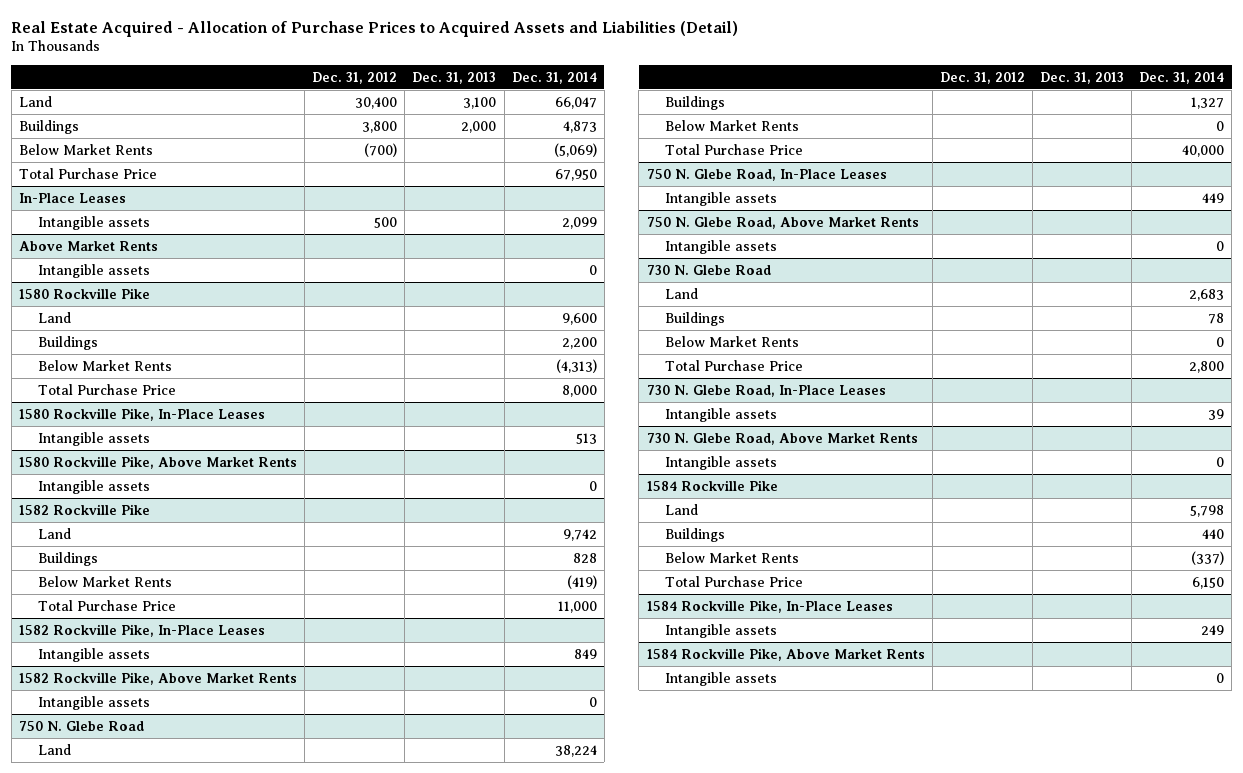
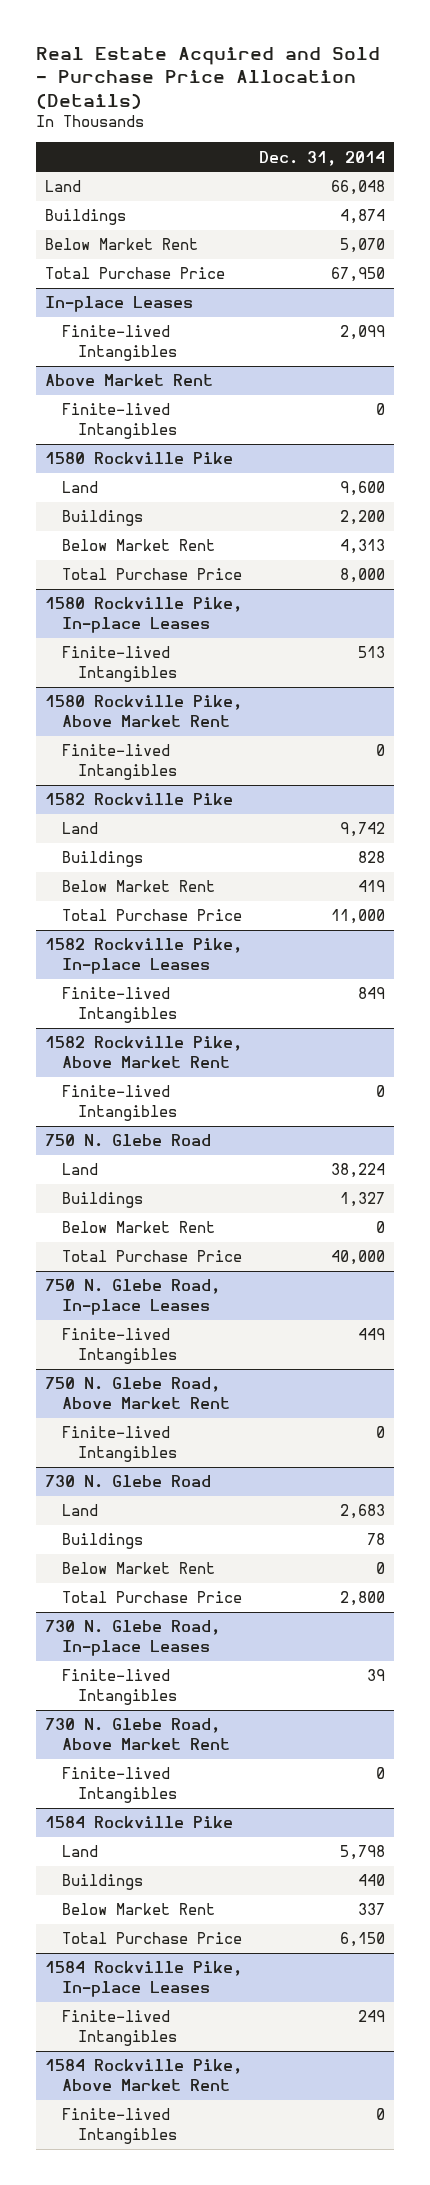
[11,20,739,37] Real Estate Acquired - Allocation of Purchase Prices to Acquired Assets and Liabilities (Detail) -> [36,46,381,109] Real Estate Acquired and Sold - Purchase Price Allocation (Details)
[312,71,398,84] Dec. 31, 2012 -> none
[412,71,497,84] Dec. 31, 2013 -> none
[554,96,597,109] 66,047 -> [331,180,386,196] 66,048
[562,120,597,133] 4,873 -> [340,209,386,225] 4,874
[18,143,153,155] Below Market Rents -> [44,238,198,251] Below Market Rent
[553,142,597,157] (5,069) -> [340,238,386,254] 5,070
[18,192,126,203] In-Place Leases -> [44,296,193,313] In-place Leases
[37,215,150,230] Intangible assets -> [61,325,178,361] Finite-lived Intangibles
[18,240,158,251] Above Market Rents -> [44,374,213,387] Above Market Rent
[37,263,150,278] Intangible assets -> [61,403,178,439] Finite-lived Intangibles
[37,359,172,371] Below Market Rents -> [61,539,215,552] Below Market Rent
[555,358,597,373] (4,313) -> [340,539,386,555] 4,313
[18,407,265,421] 1580 Rockville Pike, In-Place Leases -> [44,597,242,633] 1580 Rockville Pike, In-place Leases
[37,431,150,446] Intangible assets -> [61,646,178,682] Finite-lived Intangibles
[18,455,297,469] 1580 Rockville Pike, Above Market Rents -> [44,695,242,727] 1580 Rockville Pike, Above Market Rent
[37,479,150,494] Intangible assets -> [61,744,178,780] Finite-lived Intangibles
[37,575,172,587] Below Market Rents -> [61,880,215,893] Below Market Rent
[566,574,597,589] (419) -> [358,880,386,893] 419
[18,623,265,637] 1582 Rockville Pike, In-Place Leases -> [44,938,242,974] 1582 Rockville Pike, In-place Leases
[37,647,150,662] Intangible assets -> [61,987,178,1023] Finite-lived Intangibles
[18,671,297,685] 1582 Rockville Pike, Above Market Rents -> [44,1036,242,1068] 1582 Rockville Pike, Above Market Rent
[37,695,150,710] Intangible assets -> [61,1085,178,1121] Finite-lived Intangibles
[665,119,800,131] Below Market Rents -> [61,1221,215,1234] Below Market Rent
[646,168,887,181] 750 N. Glebe Road, In-Place Leases -> [44,1279,220,1315] 750 N. Glebe Road, In-place Leases
[665,191,778,206] Intangible assets -> [61,1328,178,1364] Finite-lived Intangibles
[646,216,919,229] 750 N. Glebe Road, Above Market Rents -> [44,1377,230,1409] 750 N. Glebe Road, Above Market Rent
[665,239,778,254] Intangible assets -> [61,1426,178,1462] Finite-lived Intangibles
[665,335,800,347] Below Market Rents -> [61,1562,215,1575] Below Market Rent
[646,384,886,397] 730 N. Glebe Road, In-Place Leases -> [44,1620,220,1656] 730 N. Glebe Road, In-place Leases
[665,407,778,422] Intangible assets -> [61,1669,178,1705] Finite-lived Intangibles
[646,432,918,445] 730 N. Glebe Road, Above Market Rents -> [44,1718,230,1750] 730 N. Glebe Road, Above Market Rent
[665,455,778,470] Intangible assets -> [61,1767,178,1803] Finite-lived Intangibles
[665,551,800,563] Below Market Rents -> [61,1903,215,1916] Below Market Rent
[1191,550,1225,565] (337) -> [358,1903,386,1916] 337
[646,599,893,613] 1584 Rockville Pike, In-Place Leases -> [44,1961,242,1997] 1584 Rockville Pike, In-place Leases
[665,623,778,638] Intangible assets -> [61,2010,178,2046] Finite-lived Intangibles
[646,647,925,661] 1584 Rockville Pike, Above Market Rents -> [44,2059,242,2091] 1584 Rockville Pike, Above Market Rent
[665,671,778,686] Intangible assets -> [61,2108,178,2144] Finite-lived Intangibles

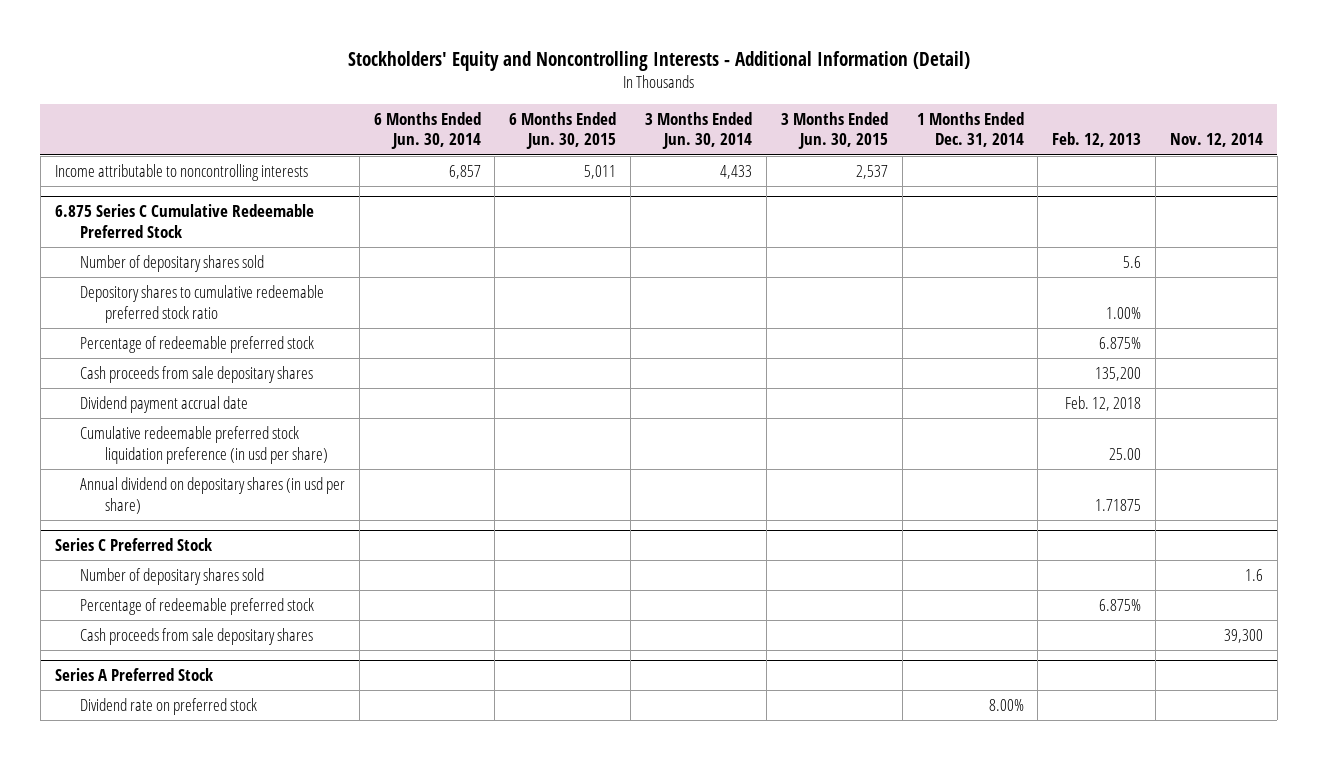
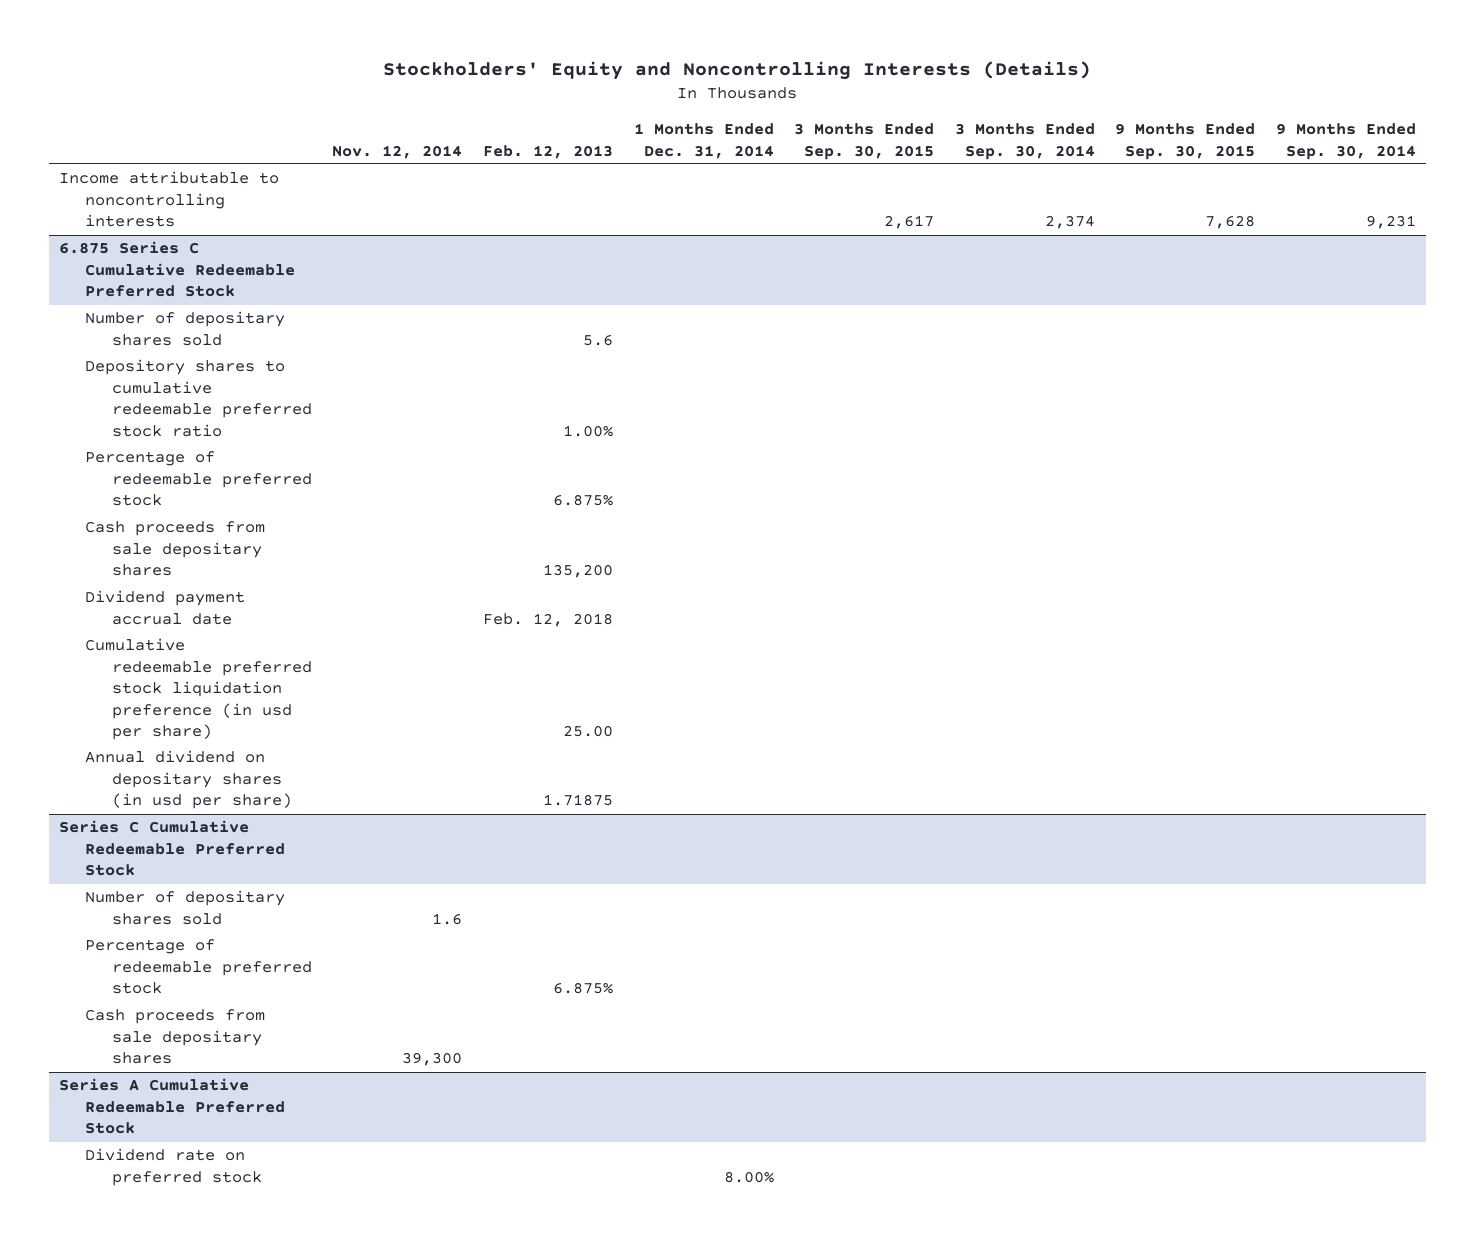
[347,50,970,71] Stockholders' Equity and Noncontrolling Interests - Additional Information (Detail) -> [383,61,1092,81] Stockholders' Equity and Noncontrolling Interests (Details)
[373,111,481,150] 6 Months Ended Jun. 30, 2014 -> none
[509,111,617,150] 6 Months Ended Jun. 30, 2015 -> none
[645,111,753,150] 3 Months Ended Jun. 30, 2014 -> none
[780,111,888,150] 3 Months Ended Jun. 30, 2015 -> none
none -> [794,123,935,160] 3 Months Ended Sep. 30, 2015
none -> [954,123,1095,160] 3 Months Ended Sep. 30, 2014
none -> [1115,123,1256,160] 9 Months Ended Sep. 30, 2015
none -> [1276,123,1417,160] 9 Months Ended Sep. 30, 2014
[54,538,212,552] Series C Preferred Stock -> [58,820,286,877] Series C Cumulative Redeemable Preferred Stock
[54,668,213,682] Series A Preferred Stock -> [58,1078,286,1135] Series A Cumulative Redeemable Preferred Stock

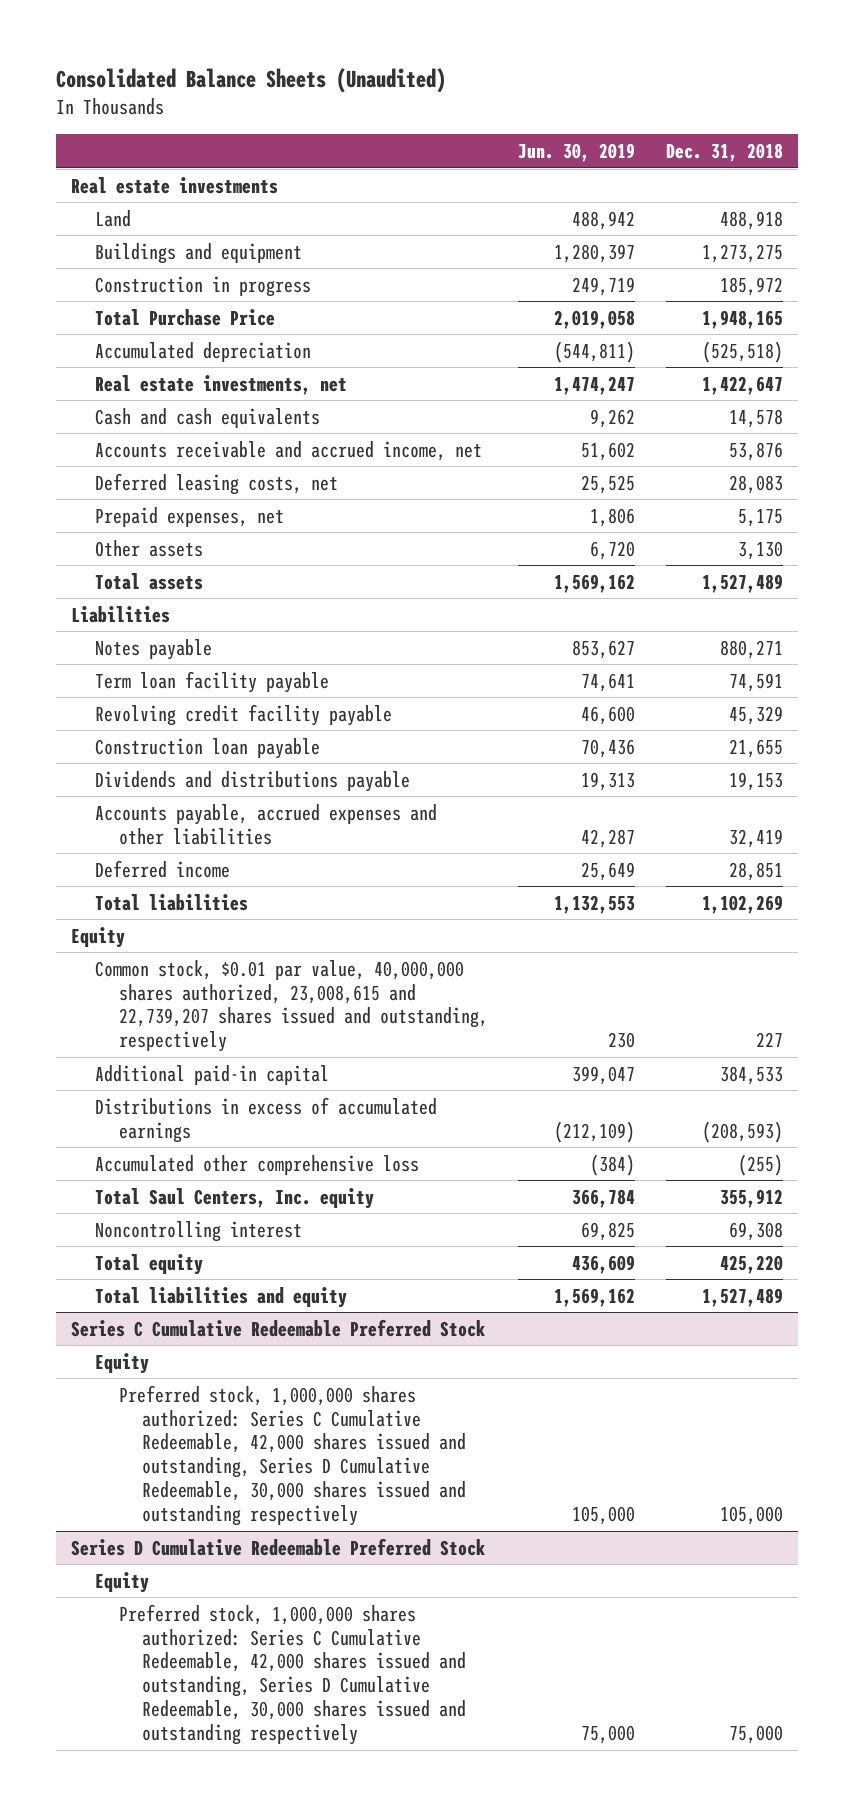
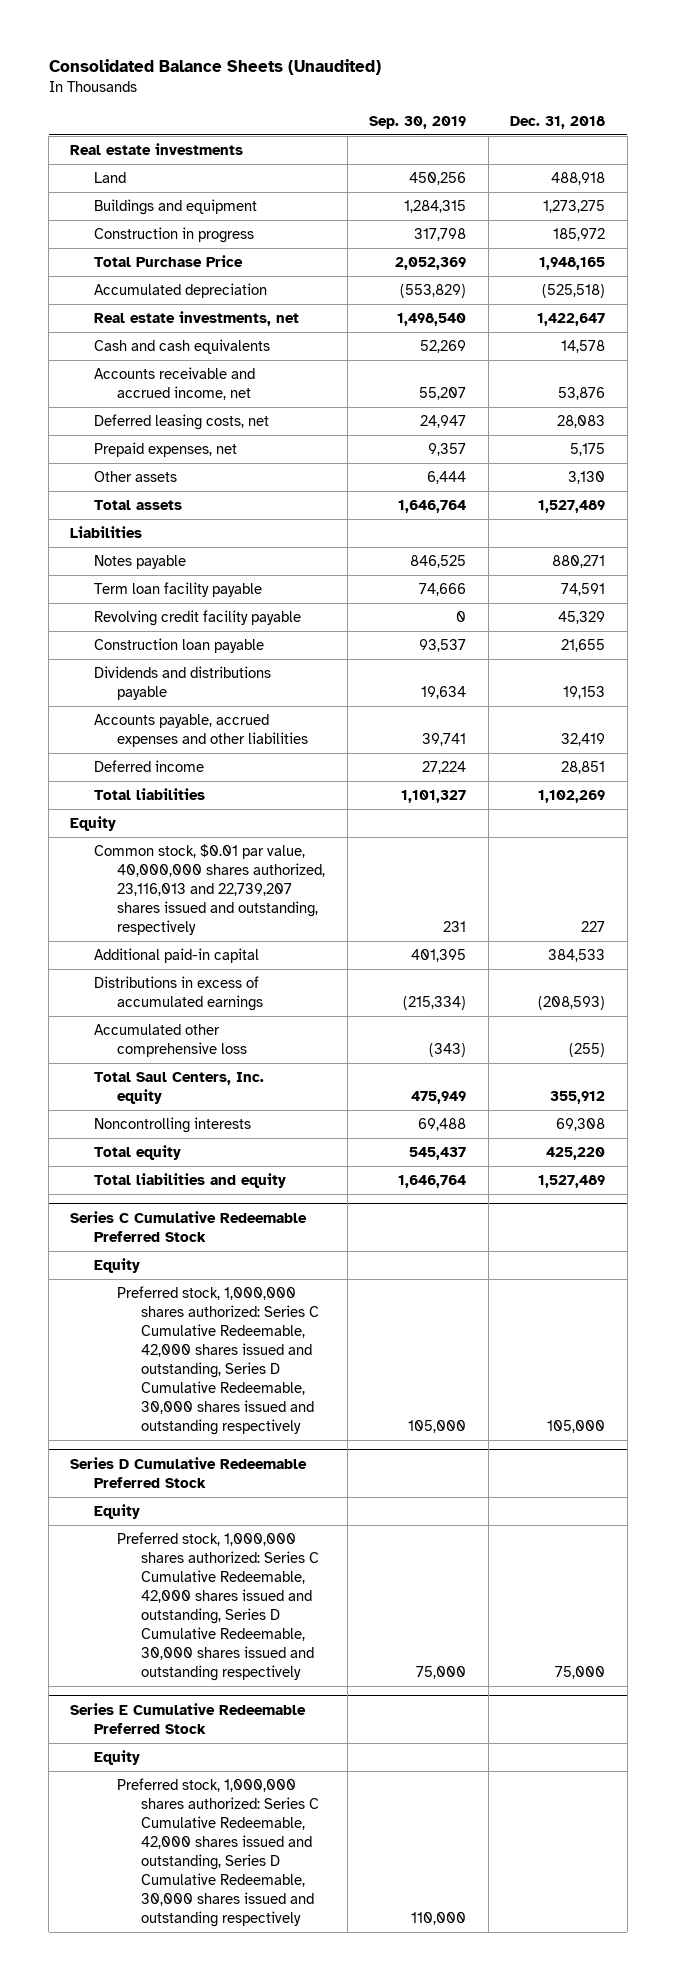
[518,143,636,163] Jun. 30, 2019 -> none
none -> [369,115,467,129] Sep. 30, 2019
[94,959,488,1053] Common stock, $0.01 par value, 40,000,000 shares authorized, 23,008,615 and 22,739,207 shares issued and outstanding, respectively -> [93,844,326,936] Common stock, $0.01 par value, 40,000,000 shares authorized, 23,116,013 and 22,739,207 shares issued and outstanding, respectively
[94,1220,302,1242] Noncontrolling interest -> [93,1117,251,1134] Noncontrolling interests
none -> [70,1702,307,1734] Series E Cumulative Redeemable Preferred Stock
none -> [93,1750,140,1766] Equity
none -> [117,1778,320,1927] Preferred stock, 1,000,000 shares authorized: Series C Cumulative Redeemable, 42,000 shares issued and outstanding, Series D Cumulative Redeemable, 30,000 shares issued and outstanding respectively

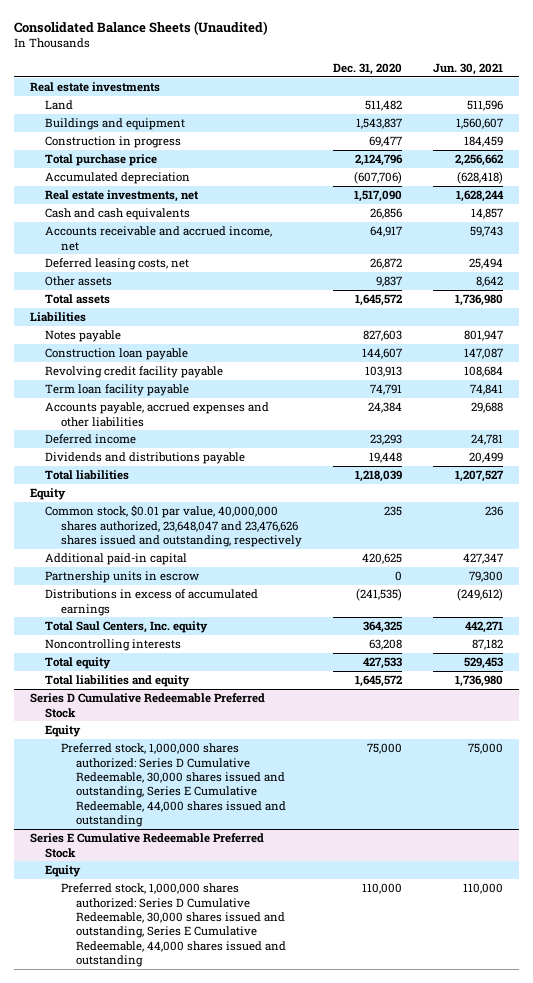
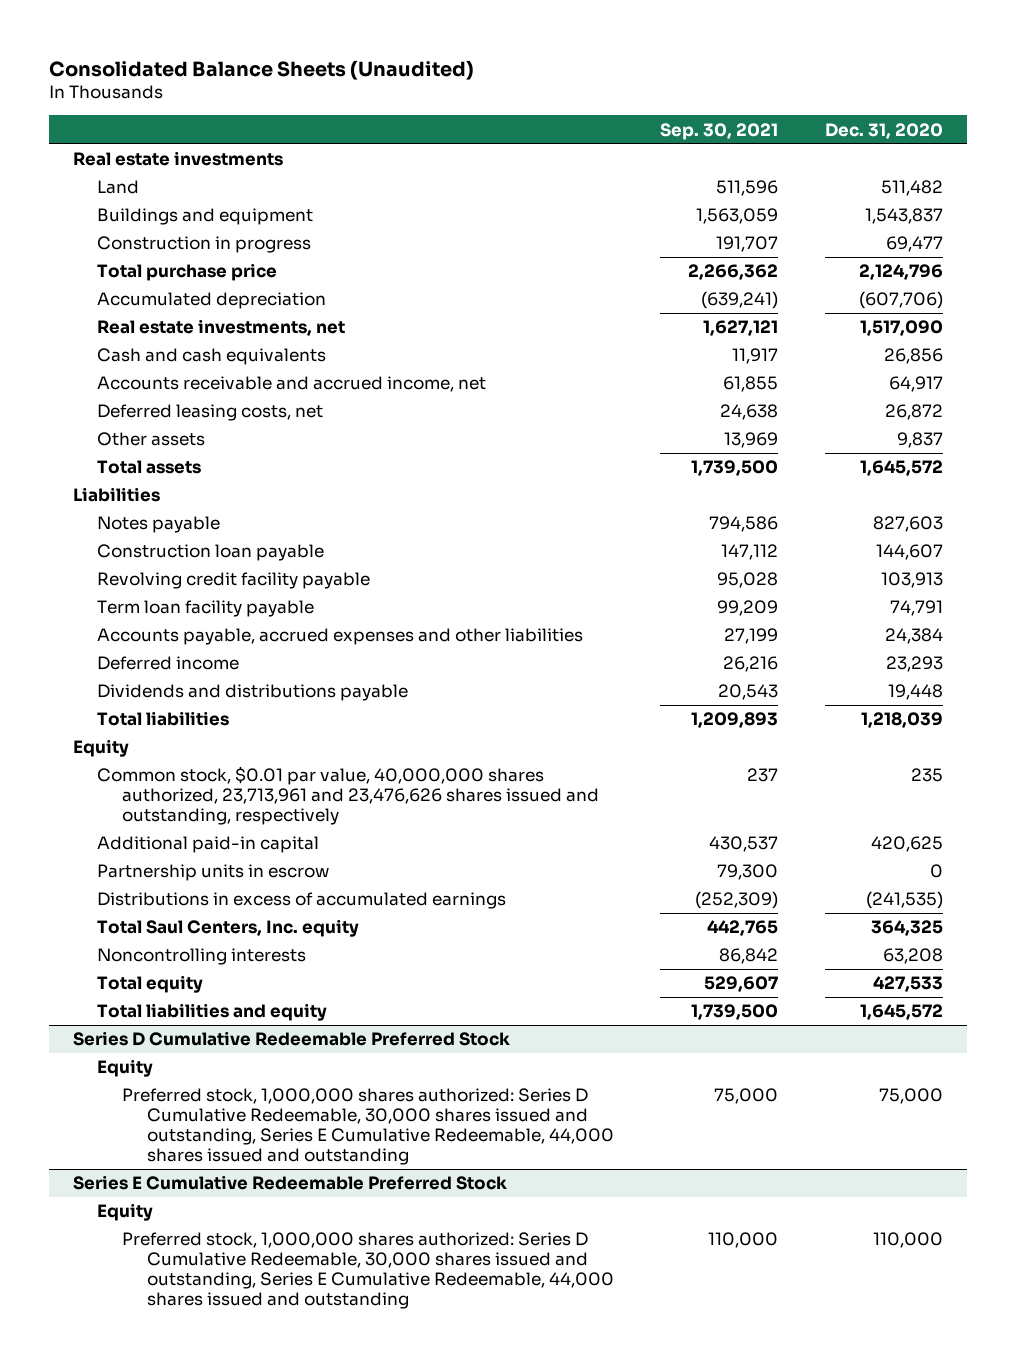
[433,62,504,75] Jun. 30, 2021 -> none
none -> [660,122,779,140] Sep. 30, 2021
[45,505,302,547] Common stock, $0.01 par value, 40,000,000 shares authorized, 23,648,047 and 23,476,626 shares issued and outstanding, respectively -> [97,766,600,825] Common stock, $0.01 par value, 40,000,000 shares authorized, 23,713,961 and 23,476,626 shares issued and outstanding, respectively

